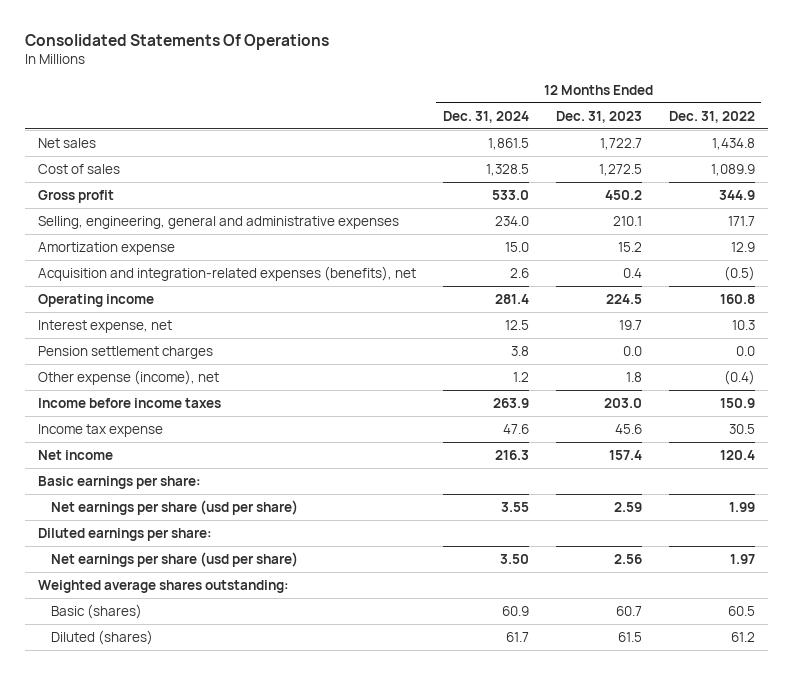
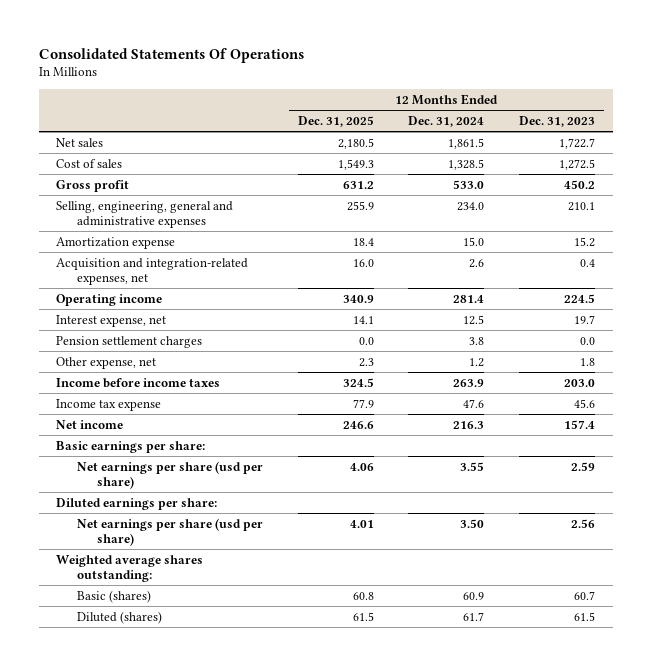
[668,110,755,123] Dec. 31, 2022 -> none
none -> [297,116,374,128] Dec. 31, 2025
[38,265,417,281] Acquisition and integration-related expenses (benefits), net -> [56,257,249,285] Acquisition and integration-related expenses, net
[38,369,220,385] Other expense (income), net -> [56,356,157,369] Other expense, net

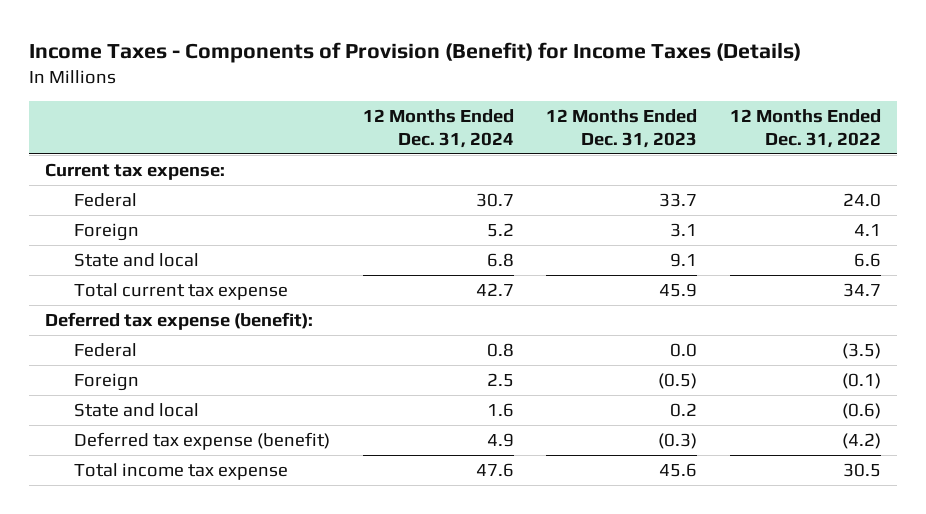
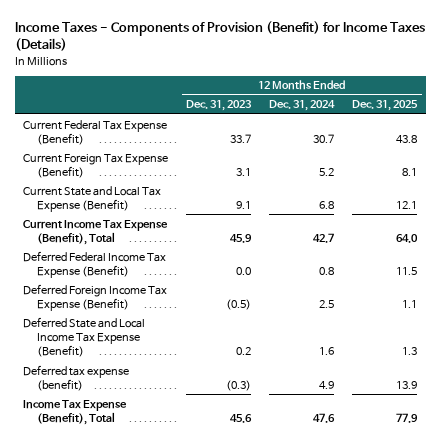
[729,109,881,149] 12 Months Ended Dec. 31, 2022 -> none
none -> [352,100,419,112] Dec. 31, 2025
[44,162,225,180] Current tax expense: -> none
[44,311,313,330] Deferred tax expense (benefit): -> none
[74,192,138,207] Federal -> [23,119,168,145] Current Federal Tax Expense (Benefit)
[74,222,140,241] Foreign -> [23,153,169,178] Current Foreign Tax Expense (Benefit)
[74,252,200,267] State and local -> [23,185,162,212] Current State and Local Tax Expense (Benefit)
[74,282,289,300] Total current tax expense -> [23,219,169,245] Current Income Tax Expense (Benefit), Total
[74,342,138,357] Federal -> [23,250,167,278] Deferred Federal Income Tax Expense (Benefit)
[74,372,140,391] Foreign -> [23,283,168,311] Deferred Foreign Income Tax Expense (Benefit)
[74,402,200,417] State and local -> [23,316,146,358] Deferred State and Local Income Tax Expense (Benefit)
[74,462,289,480] Total income tax expense -> [23,399,128,425] Income Tax Expense (Benefit), Total

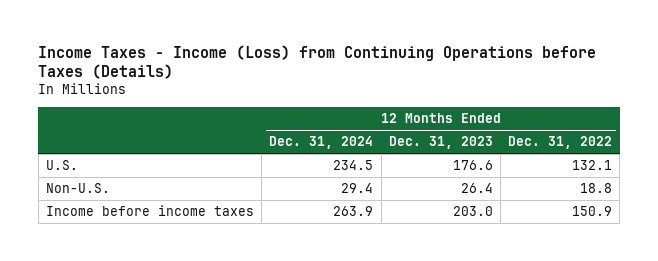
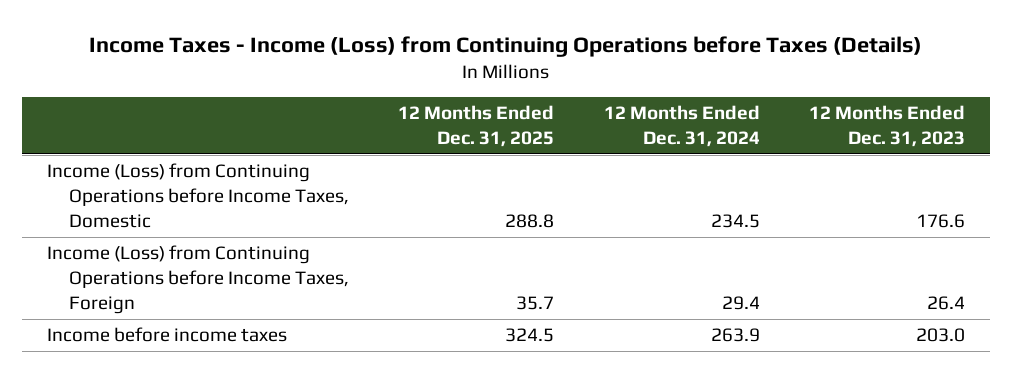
[508,136,613,150] Dec. 31, 2022 -> none
none -> [398,105,555,147] 12 Months Ended Dec. 31, 2025
[45,160,78,171] U.S. -> [46,163,349,228] Income (Loss) from Continuing Operations before Income Taxes, Domestic
[45,183,110,194] Non-U.S. -> [46,245,349,314] Income (Loss) from Continuing Operations before Income Taxes, Foreign

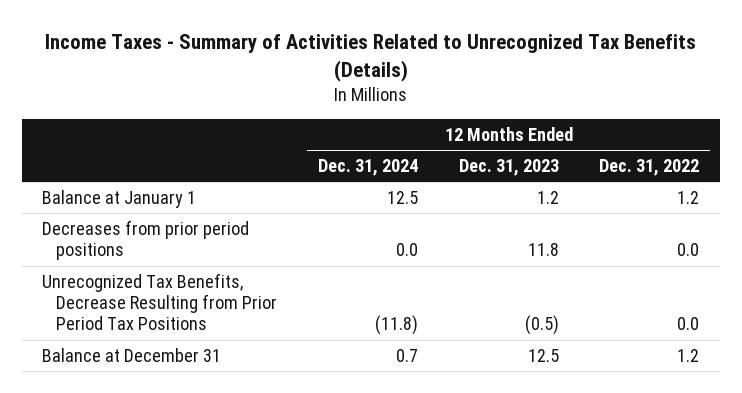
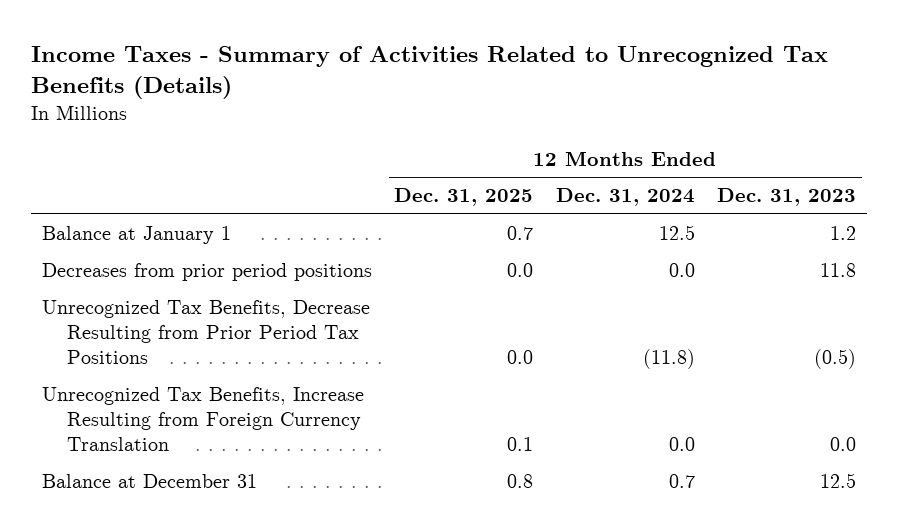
[599,159,700,177] Dec. 31, 2022 -> none
none -> [394,188,534,207] Dec. 31, 2025
none -> [42,387,365,452] Unrecognized Tax Benefits, Increase Resulting from Foreign Currency Translation

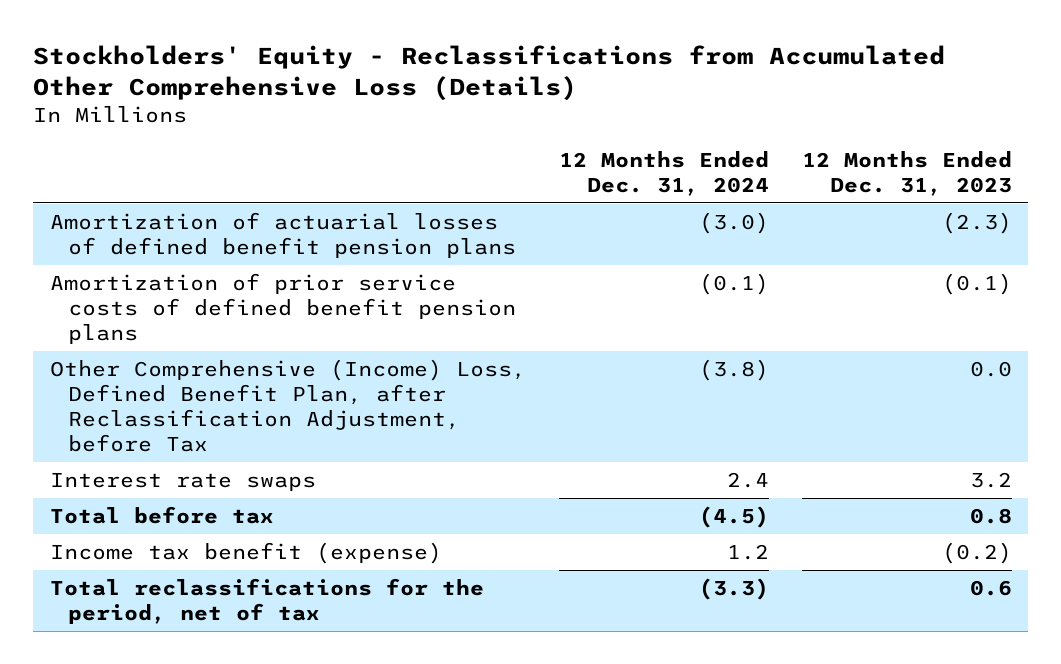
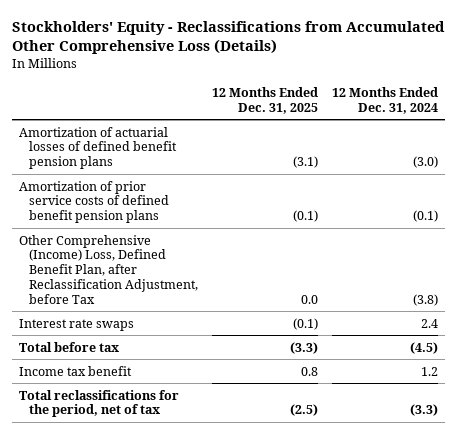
[801,150,1012,196] 12 Months Ended Dec. 31, 2023 -> none
none -> [212,86,319,114] 12 Months Ended Dec. 31, 2025
[49,541,442,564] Income tax benefit (expense) -> [19,365,133,376] Income tax benefit

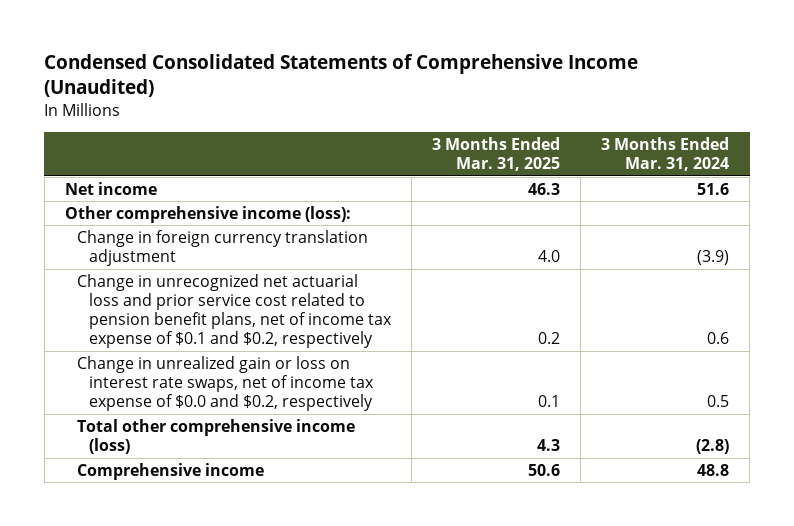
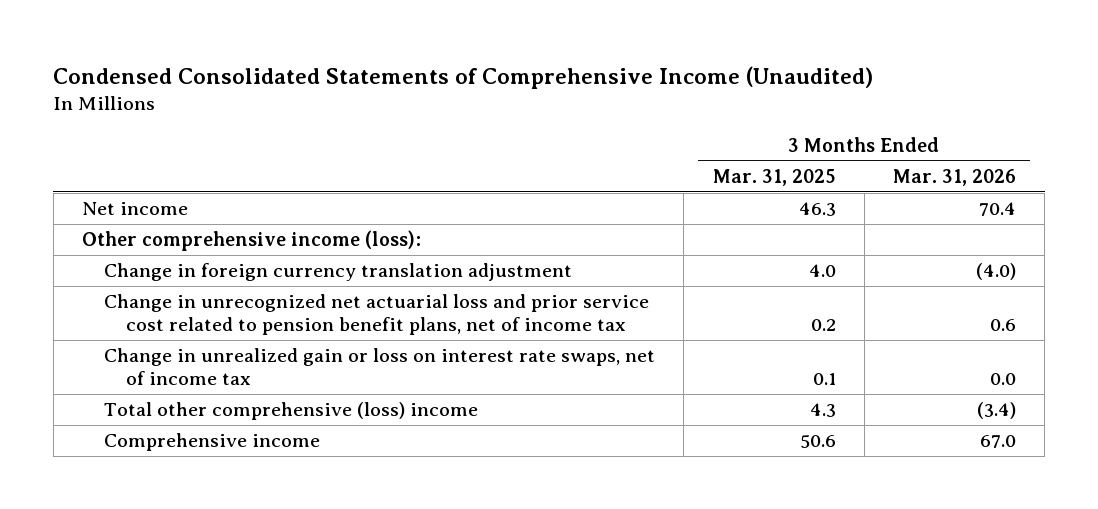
[601,137,730,172] 3 Months Ended Mar. 31, 2024 -> none
none -> [893,169,1017,187] Mar. 31, 2026
[77,273,393,349] Change in unrecognized net actuarial loss and prior service cost related to pension benefit plans, net of income tax expense of $0.1 and $0.2, respectively -> [104,294,650,336] Change in unrecognized net actuarial loss and prior service cost related to pension benefit plans, net of income tax
[77,355,375,412] Change in unrealized gain or loss on interest rate swaps, net of income tax expense of $0.0 and $0.2, respectively -> [104,348,656,386] Change in unrealized gain or loss on interest rate swaps, net of income tax
[77,418,356,455] Total other comprehensive income (loss) -> [104,402,479,421] Total other comprehensive (loss) income

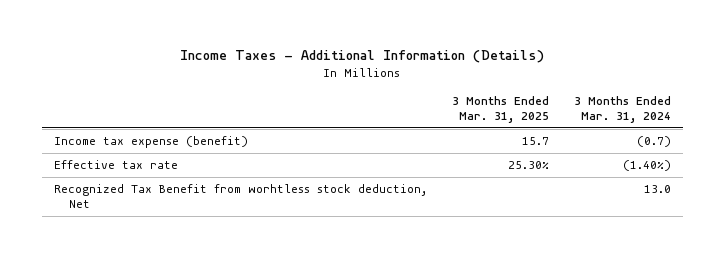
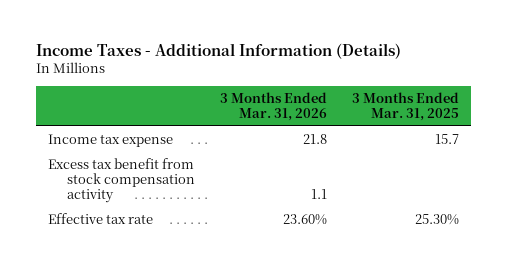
[573,95,671,123] 3 Months Ended Mar. 31, 2024 -> none
none -> [220,92,328,122] 3 Months Ended Mar. 31, 2026
[54,136,249,149] Income tax expense (benefit) -> [47,134,173,148] Income tax expense
none -> [47,158,196,204] Excess tax benefit from stock compensation activity
[54,184,428,209] Recognized Tax Benefit from worhtless stock deduction, Net -> none

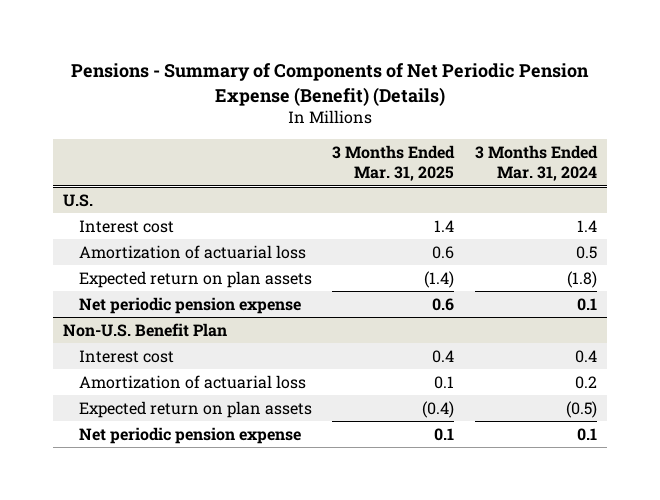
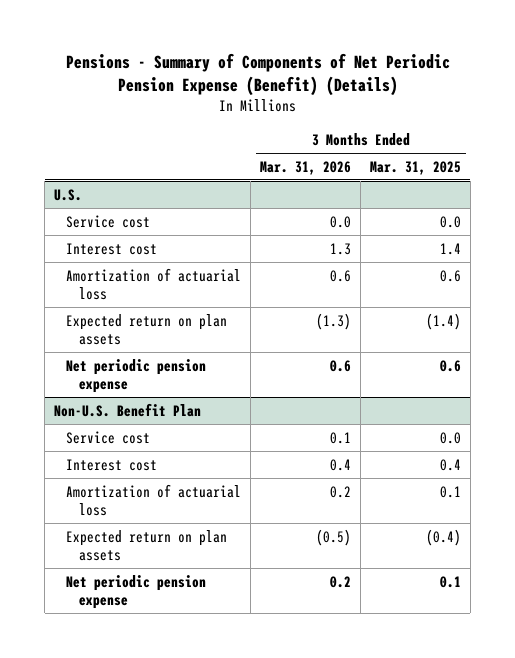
[474,145,598,182] 3 Months Ended Mar. 31, 2024 -> none
none -> [260,160,352,175] Mar. 31, 2026
none -> [66,214,151,228] Service cost
none -> [66,430,151,444] Service cost

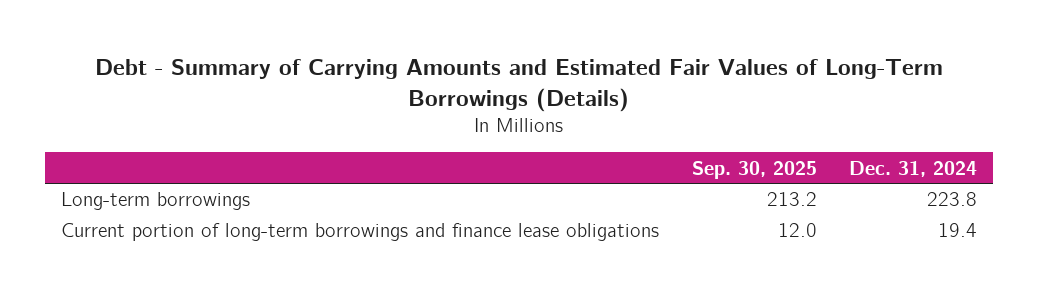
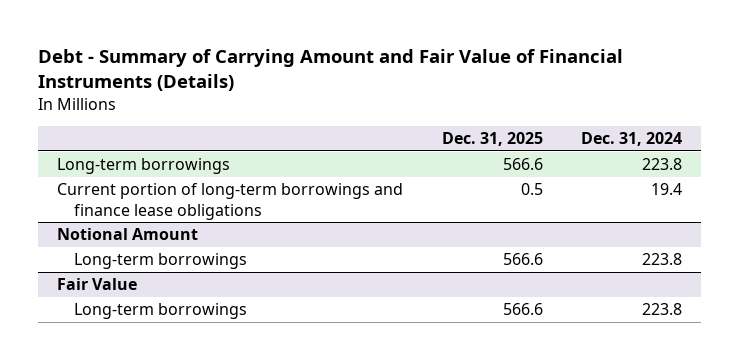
[95,59,944,112] Debt - Summary of Carrying Amounts and Estimated Fair Values of Long-Term Borrowings (Details) -> [38,49,624,92] Debt - Summary of Carrying Amount and Fair Value of Financial Instruments (Details)
[691,160,817,179] Sep. 30, 2025 -> none
none -> [441,132,543,147] Dec. 31, 2025
none -> [57,228,199,241] Notional Amount
none -> [74,253,248,270] Long-term borrowings
none -> [57,278,138,291] Fair Value
none -> [74,303,248,320] Long-term borrowings

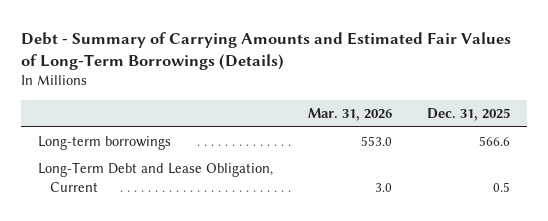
[38,49,624,92] Debt - Summary of Carrying Amount and Fair Value of Financial Instruments (Details) -> [21,31,512,70] Debt - Summary of Carrying Amounts and Estimated Fair Values of Long-Term Borrowings (Details)
[581,132,683,147] Dec. 31, 2024 -> none
none -> [308,108,393,122] Mar. 31, 2026
[57,228,199,241] Notional Amount -> none
[74,253,248,270] Long-term borrowings -> none
[57,278,138,291] Fair Value -> none
[74,303,248,320] Long-term borrowings -> none
[57,183,404,220] Current portion of long-term borrowings and finance lease obligations -> [38,162,274,192] Long-Term Debt and Lease Obligation, Current

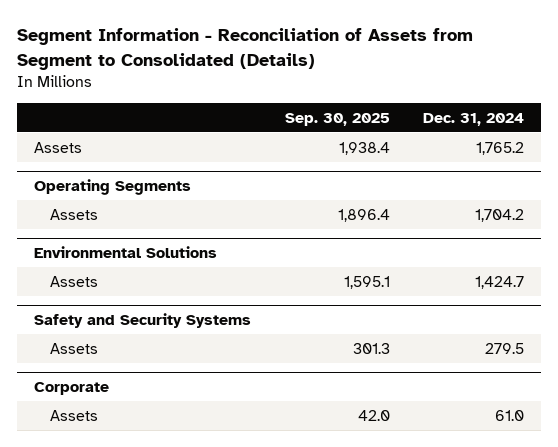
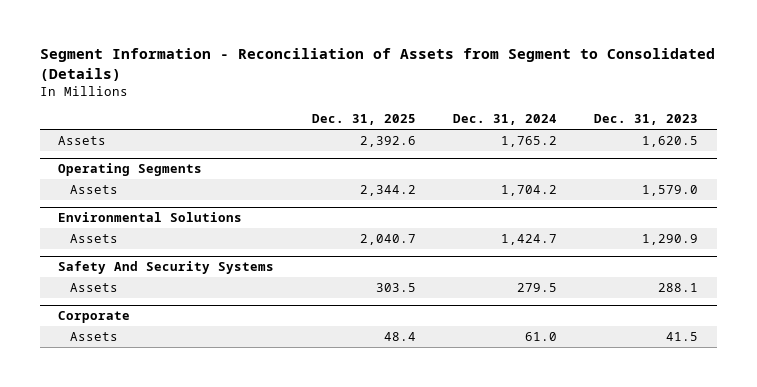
[284,112,390,126] Sep. 30, 2025 -> none
none -> [311,114,416,126] Dec. 31, 2025
none -> [594,114,699,126] Dec. 31, 2023
[33,313,251,329] Safety and Security Systems -> [58,261,275,275] Safety And Security Systems

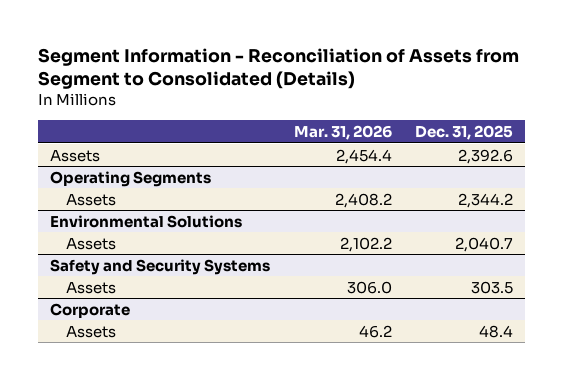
[453,114,558,126] Dec. 31, 2024 -> none
[594,114,699,126] Dec. 31, 2023 -> none
none -> [293,125,392,141] Mar. 31, 2026
[58,261,275,275] Safety And Security Systems -> [50,258,271,275] Safety and Security Systems

